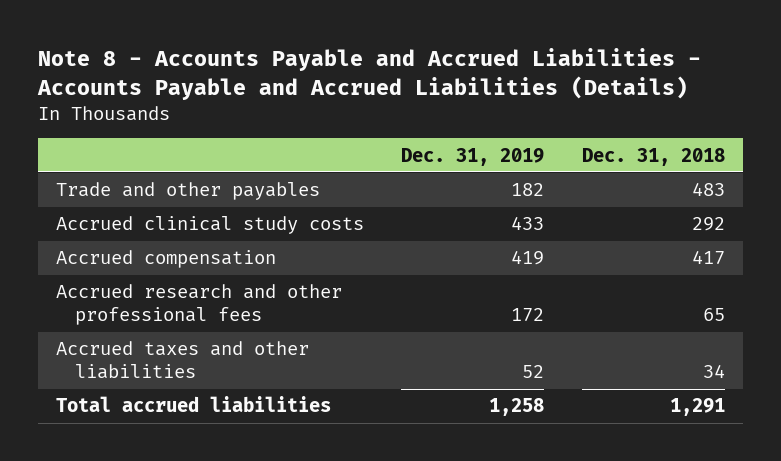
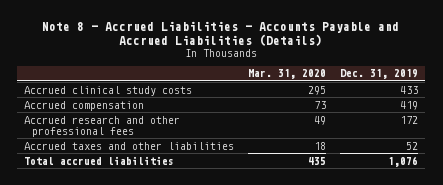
[36,48,701,101] Note 8 - Accounts Payable and Accrued Liabilities - Accounts Payable and Accrued Liabilities (Details) -> [42,20,400,46] Note 8 - Accrued Liabilities - Accounts Payable and Accrued Liabilities (Details)
[581,147,725,166] Dec. 31, 2018 -> none
none -> [248,69,327,80] Mar. 31, 2020
[56,182,321,201] Trade and other payables -> none
[489,398,545,417] 1,258 -> [388,155,419,167] 1,076

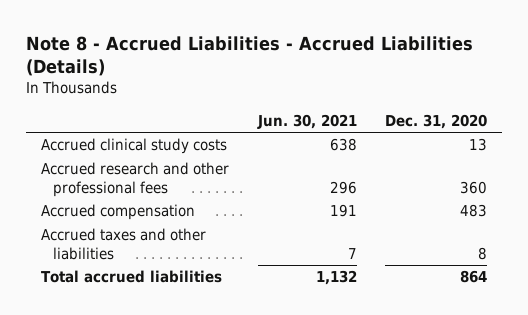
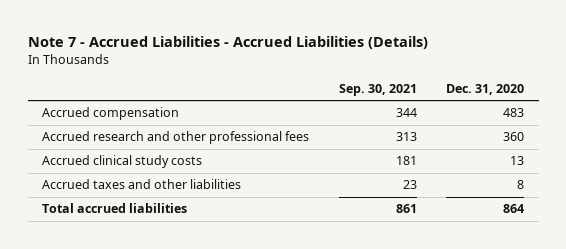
[26,35,474,77] Note 8 - Accrued Liabilities - Accrued Liabilities (Details) -> [27,36,428,50] Note 7 - Accrued Liabilities - Accrued Liabilities (Details)
[256,113,357,129] Jun. 30, 2021 -> none
none -> [338,84,417,97] Sep. 30, 2021
[40,162,229,197] Accrued research and other professional fees -> [42,131,310,145] Accrued research and other professional fees
[40,138,227,155] Accrued clinical study costs -> [42,155,203,169] Accrued clinical study costs

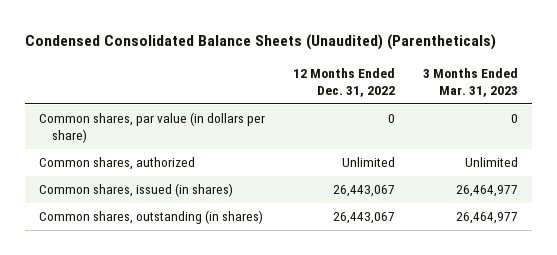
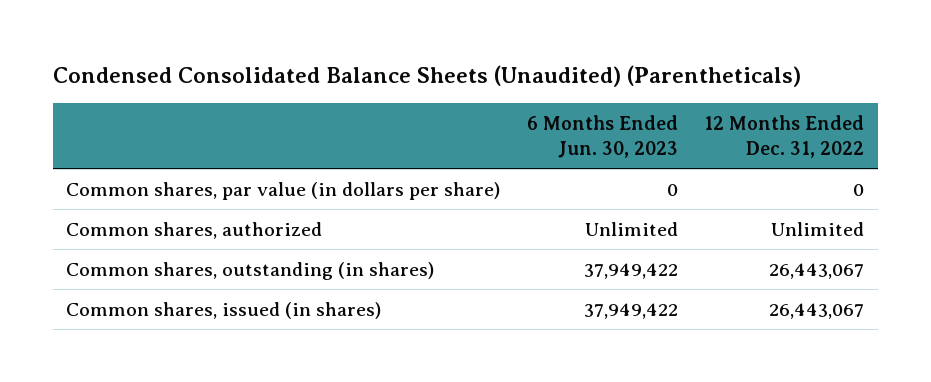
[422,68,518,98] 3 Months Ended Mar. 31, 2023 -> none
none -> [526,114,678,158] 6 Months Ended Jun. 30, 2023
[39,183,234,198] Common shares, issued (in shares) -> [66,301,382,319] Common shares, issued (in shares)

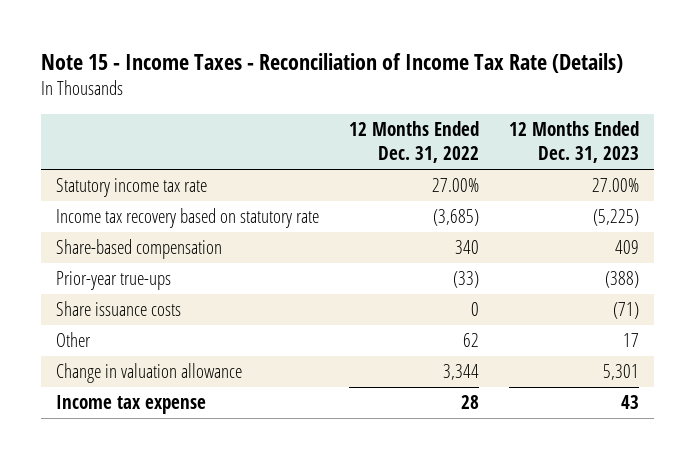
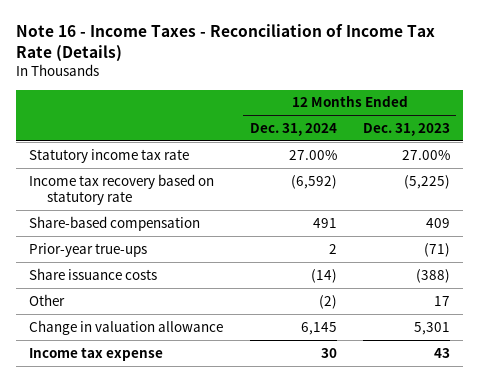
[40,52,623,73] Note 15 - Income Taxes - Reconciliation of Income Tax Rate (Details) -> [16,24,436,62] Note 16 - Income Taxes - Reconciliation of Income Tax Rate (Details)
[349,121,480,164] 12 Months Ended Dec. 31, 2022 -> none
none -> [249,122,337,136] Dec. 31, 2024
[605,271,640,289] (388) -> [423,242,450,257] (71)
[613,302,640,320] (71) -> [415,268,450,283] (388)

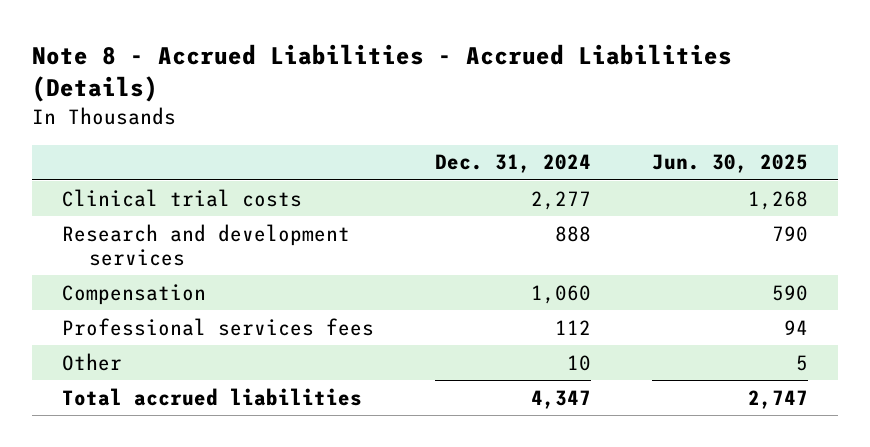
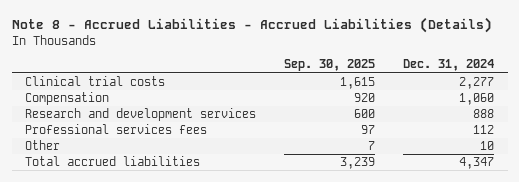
[651,154,808,174] Jun. 30, 2025 -> none
none -> [284,59,376,72] Sep. 30, 2025
[62,223,351,266] Research and development services -> [25,108,257,122] Research and development services

